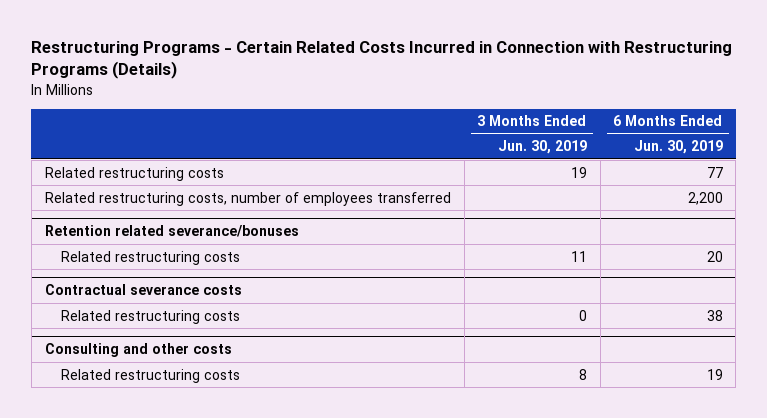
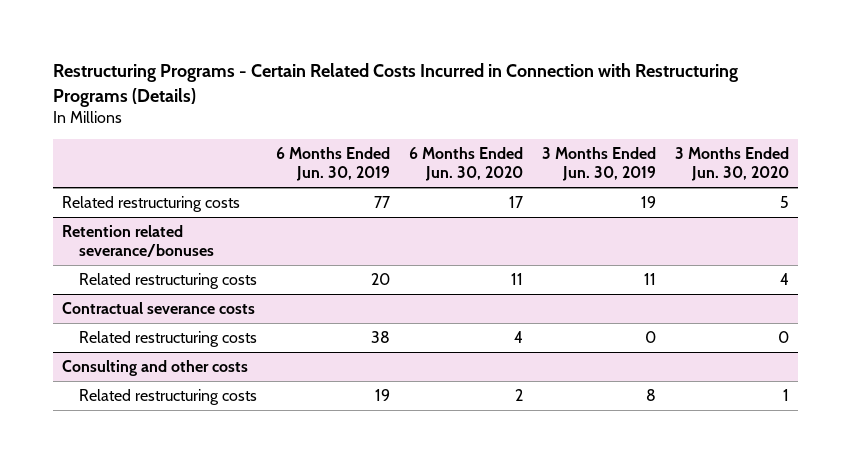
none -> [408,147,523,182] 6 Months Ended Jun. 30, 2020
none -> [674,147,789,182] 3 Months Ended Jun. 30, 2020
[44,191,451,206] Related restructuring costs, number of employees transferred -> none

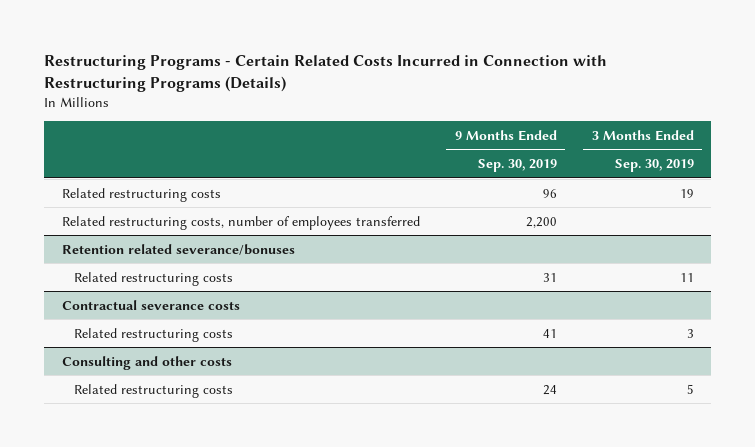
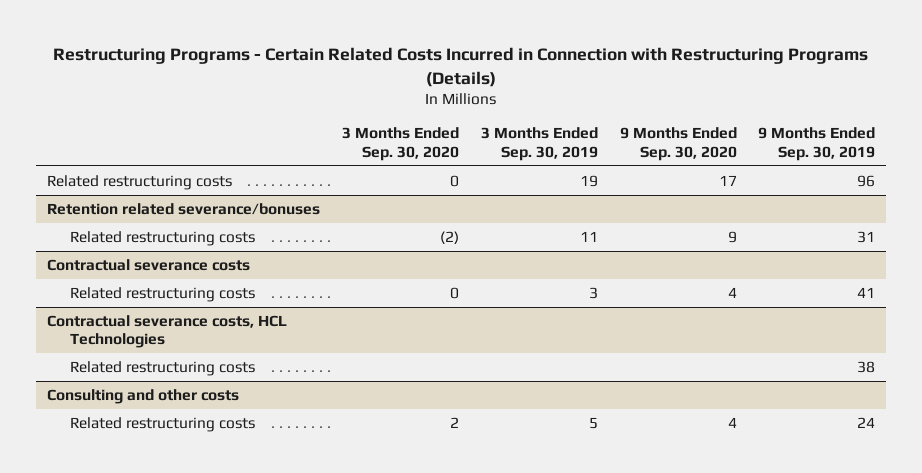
none -> [341,127,459,161] 3 Months Ended Sep. 30, 2020
none -> [619,127,737,161] 9 Months Ended Sep. 30, 2020
[61,215,420,230] Related restructuring costs, number of employees transferred -> none
none -> [46,314,287,349] Contractual severance costs, HCL Technologies
none -> [69,360,255,376] Related restructuring costs

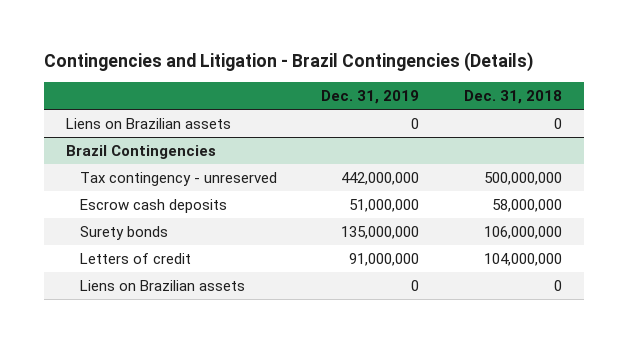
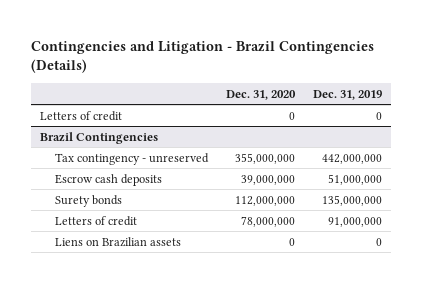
[463,90,562,105] Dec. 31, 2018 -> none
none -> [226,89,297,100] Dec. 31, 2020
[65,118,231,130] Liens on Brazilian assets -> [40,110,123,121] Letters of credit

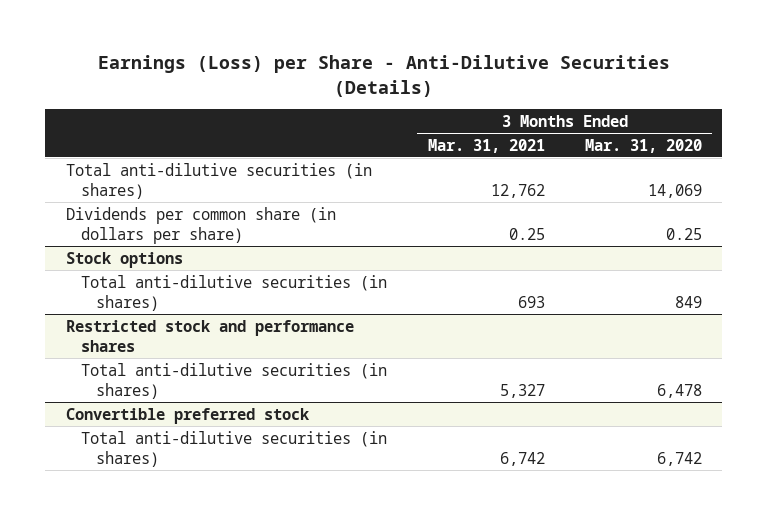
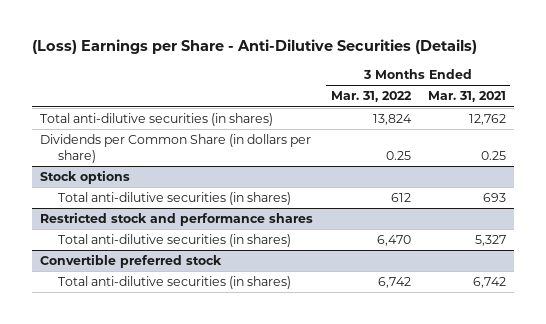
[97,55,670,97] Earnings (Loss) per Share - Anti-Dilutive Securities (Details) -> [31,39,477,55] (Loss) Earnings per Share - Anti-Dilutive Securities (Details)
[585,138,703,153] Mar. 31, 2020 -> none
none -> [330,91,412,103] Mar. 31, 2022
[65,206,336,244] Dividends per common share (in dollars per share) -> [40,134,312,163] Dividends per Common Share (in dollars per share)

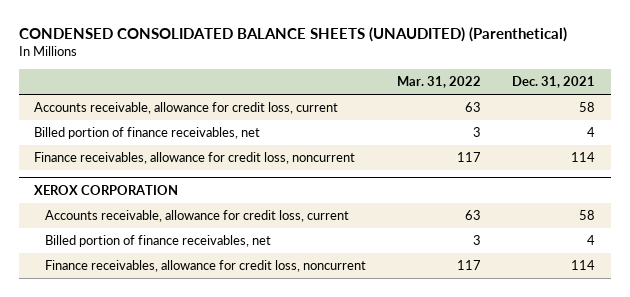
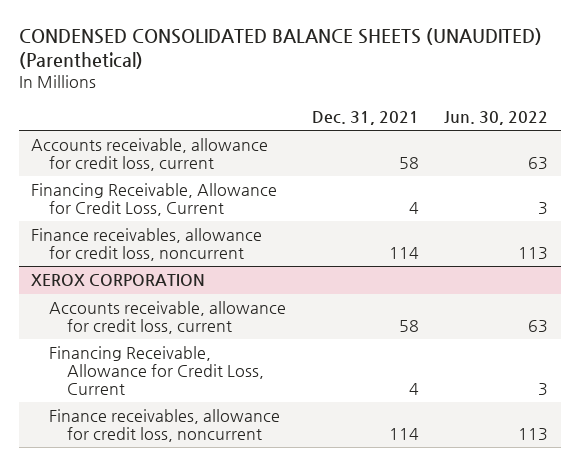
[397,76,482,89] Mar. 31, 2022 -> none
none -> [444,110,549,125] Jun. 30, 2022
[34,127,261,140] Billed portion of finance receivables, net -> [31,183,278,216] Financing Receivable, Allowance for Credit Loss, Current
[45,235,272,248] Billed portion of finance receivables, net -> [49,346,265,395] Financing Receivable, Allowance for Credit Loss, Current

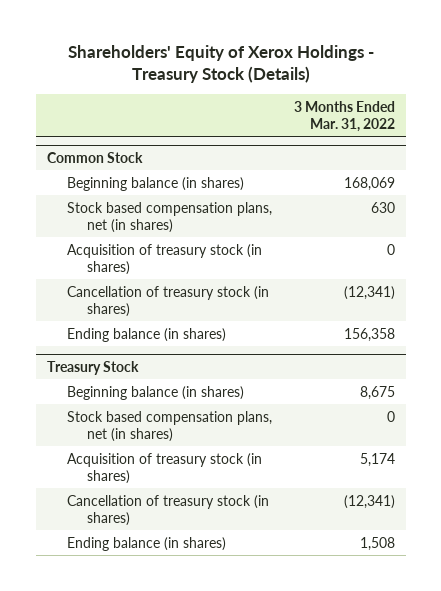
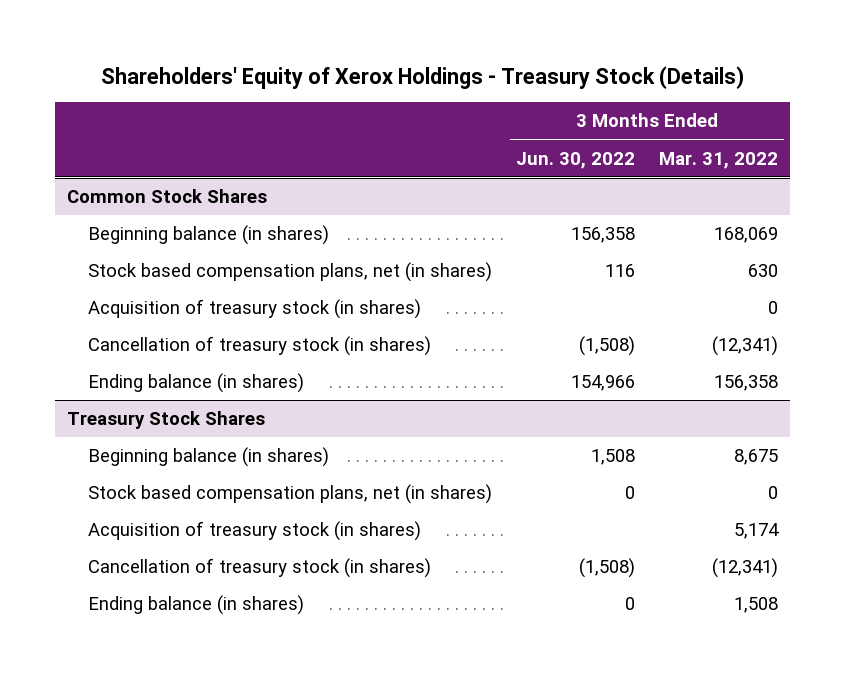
none -> [515,151,635,169] Jun. 30, 2022
[46,152,143,164] Common Stock -> [67,189,268,204] Common Stock Shares
[46,361,139,376] Treasury Stock -> [67,411,266,430] Treasury Stock Shares

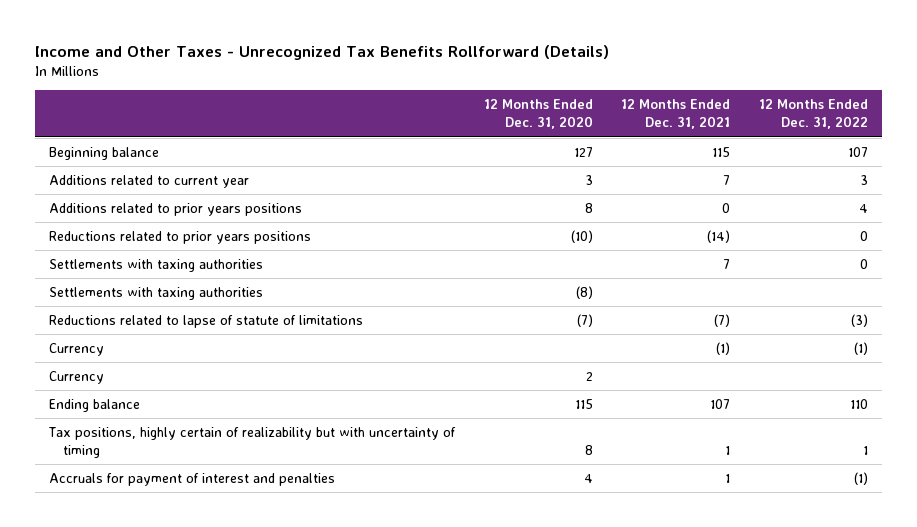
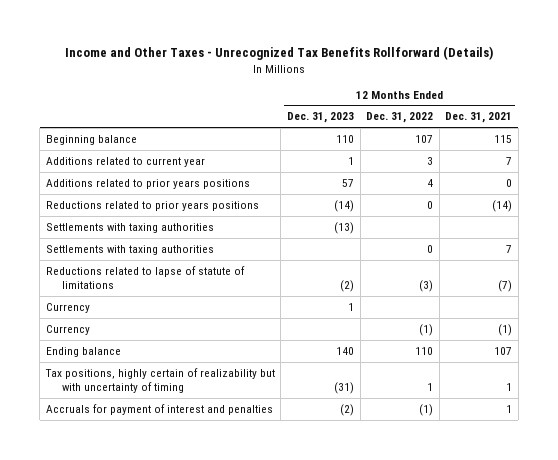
[483,99,593,130] 12 Months Ended Dec. 31, 2020 -> none
none -> [287,112,355,124] Dec. 31, 2023
[49,258,264,272] Settlements with taxing authorities -> [45,244,214,255] Settlements with taxing authorities
[49,342,105,356] Currency -> [45,324,90,335] Currency

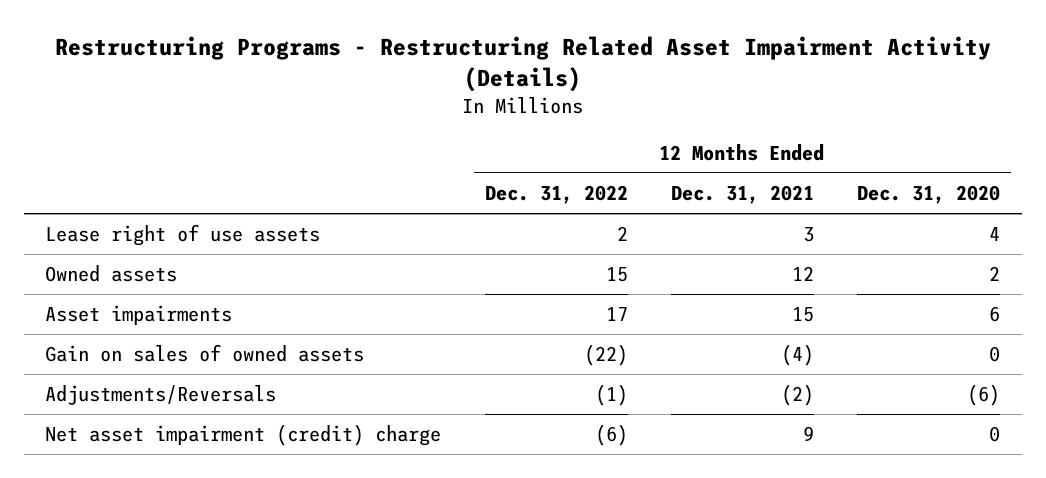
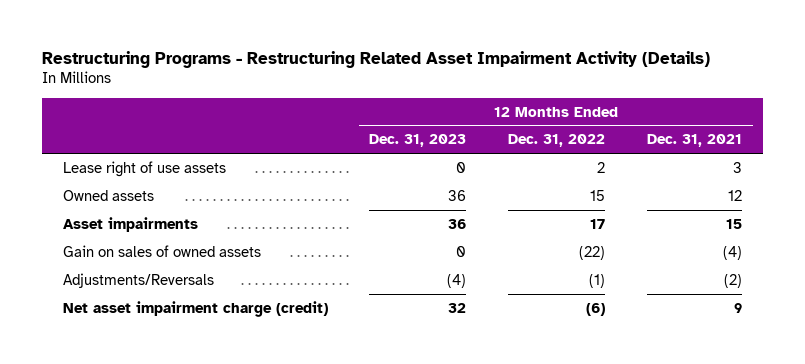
[857,184,1001,204] Dec. 31, 2020 -> none
none -> [369,134,467,148] Dec. 31, 2023
[45,424,442,447] Net asset impairment (credit) charge -> [62,300,328,317] Net asset impairment charge (credit)

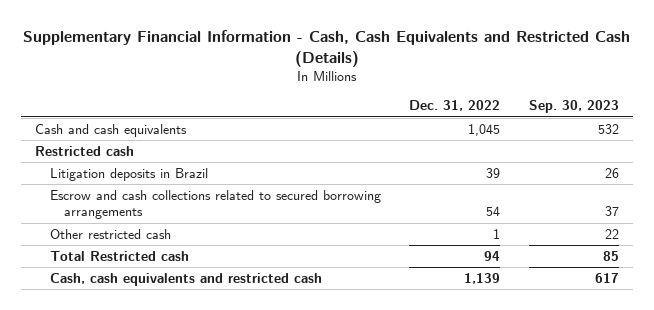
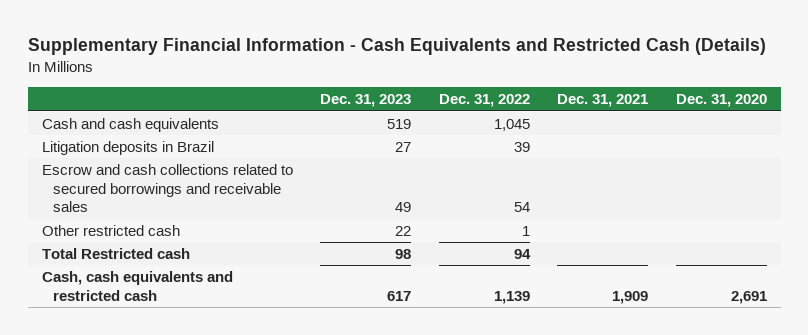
[23,29,631,67] Supplementary Financial Information - Cash, Cash Equivalents and Restricted Cash (Details) -> [27,38,766,56] Supplementary Financial Information - Cash Equivalents and Restricted Cash (Details)
[528,100,619,114] Sep. 30, 2023 -> none
none -> [320,94,412,108] Dec. 31, 2023
none -> [557,94,649,108] Dec. 31, 2021
none -> [675,94,767,108] Dec. 31, 2020
[35,145,135,156] Restricted cash -> none
[49,189,381,220] Escrow and cash collections related to secured borrowing arrangements -> [41,163,293,213] Escrow and cash collections related to secured borrowings and receivable sales

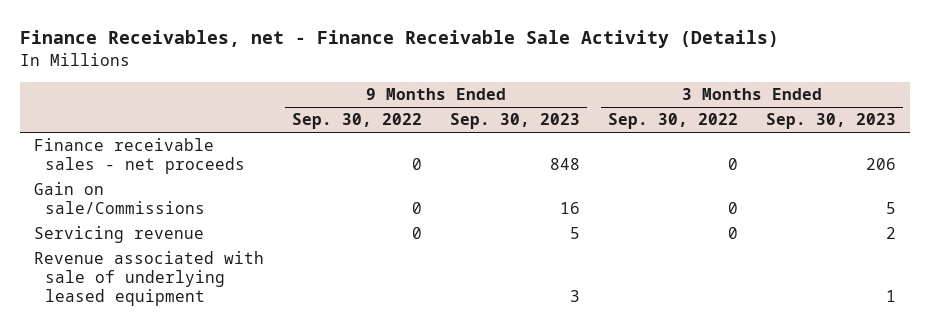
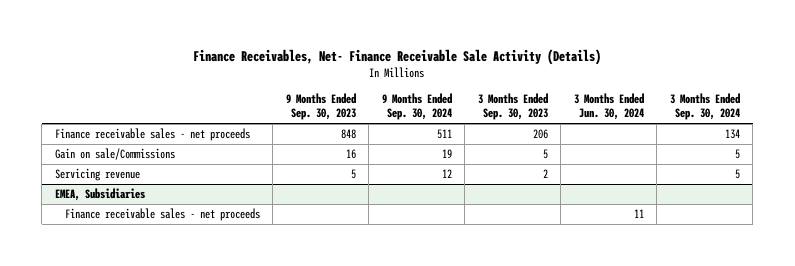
[19,30,779,49] Finance Receivables, net - Finance Receivable Sale Activity (Details) -> [193,48,602,65] Finance Receivables, Net- Finance Receivable Sale Activity (Details)
[291,113,422,130] Sep. 30, 2022 -> none
[608,113,739,130] Sep. 30, 2022 -> none
none -> [381,92,452,121] 9 Months Ended Sep. 30, 2024
none -> [573,92,644,121] 3 Months Ended Jun. 30, 2024
none -> [669,92,740,121] 3 Months Ended Sep. 30, 2024
[33,251,264,306] Revenue associated with sale of underlying leased equipment -> none
none -> [54,188,145,202] EMEA, Subsidiaries
none -> [64,208,260,222] Finance receivable sales - net proceeds

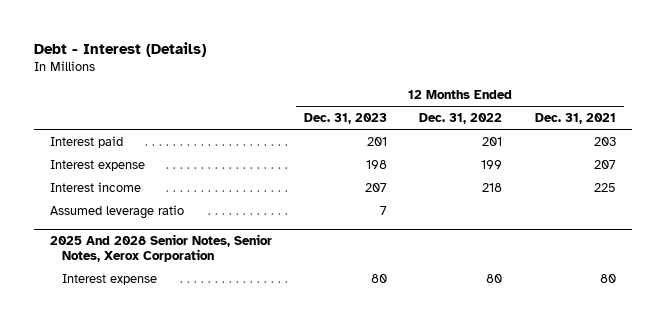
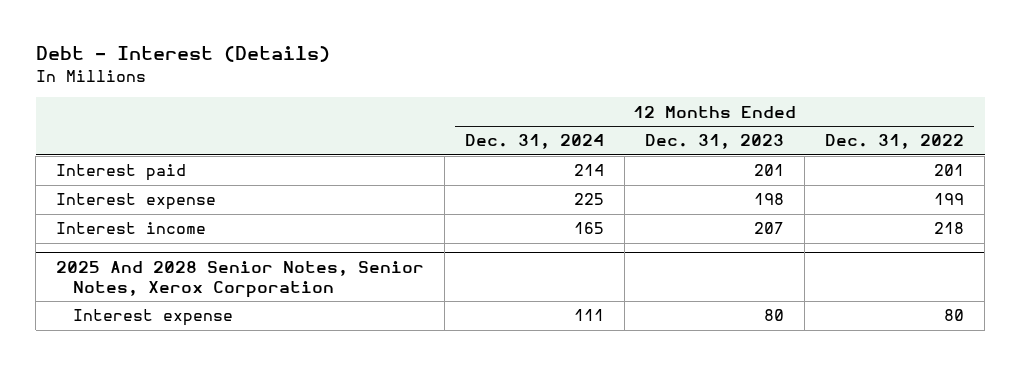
[534,113,616,125] Dec. 31, 2021 -> none
none -> [465,134,605,150] Dec. 31, 2024
[50,204,185,219] Assumed leverage ratio -> none

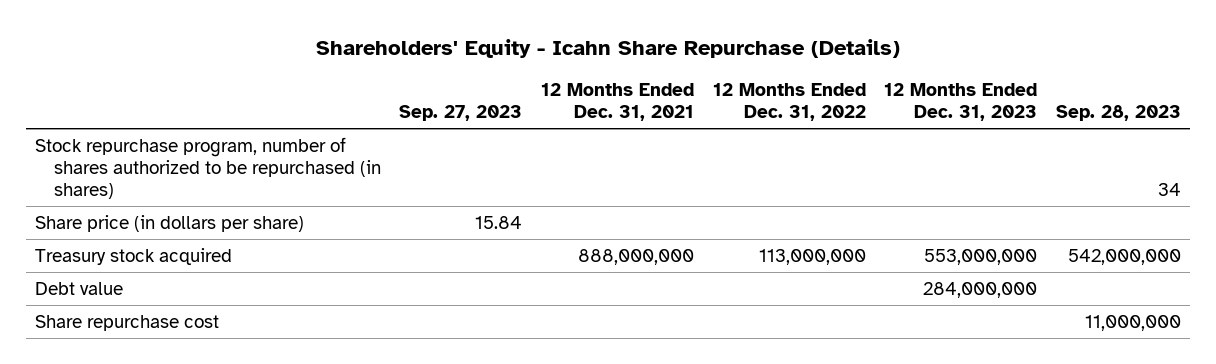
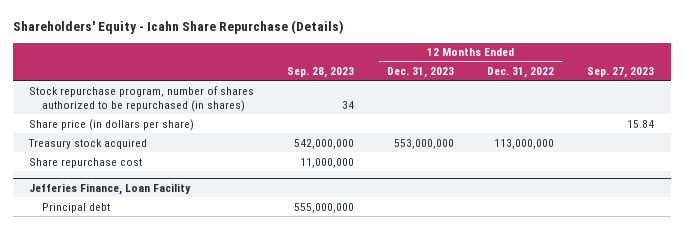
[540,83,694,122] 12 Months Ended Dec. 31, 2021 -> none
[35,281,124,295] Debt value -> none
none -> [29,182,192,195] Jefferies Finance, Loan Facility
none -> [41,202,110,213] Principal debt

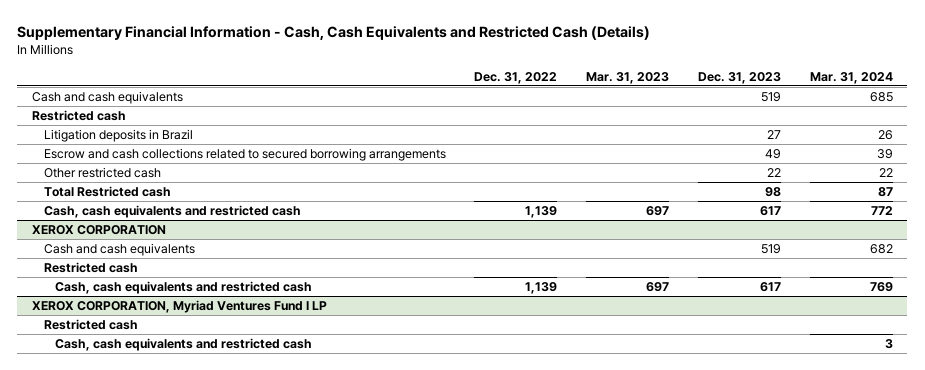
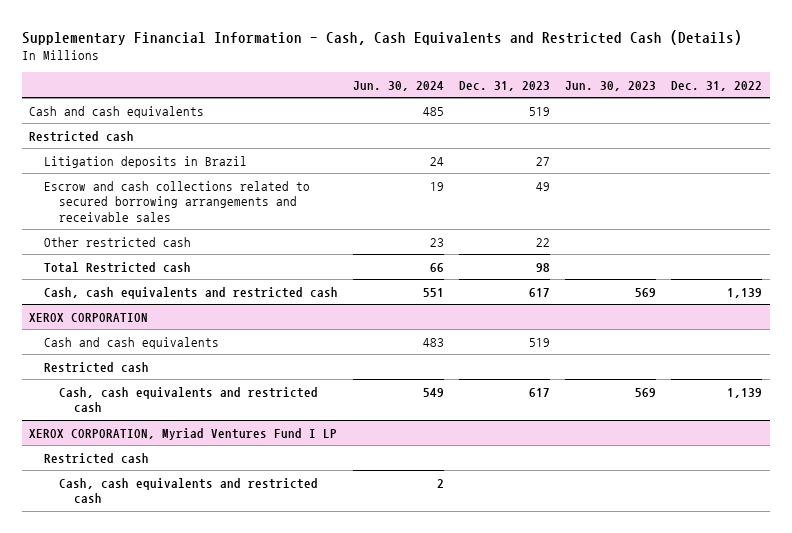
[586,71,670,84] Mar. 31, 2023 -> none
[809,71,893,84] Mar. 31, 2024 -> none
none -> [353,81,445,92] Jun. 30, 2024
none -> [565,81,657,92] Jun. 30, 2023
[43,148,446,162] Escrow and cash collections related to secured borrowing arrangements -> [44,180,311,223] Escrow and cash collections related to secured borrowing arrangements and receivable sales

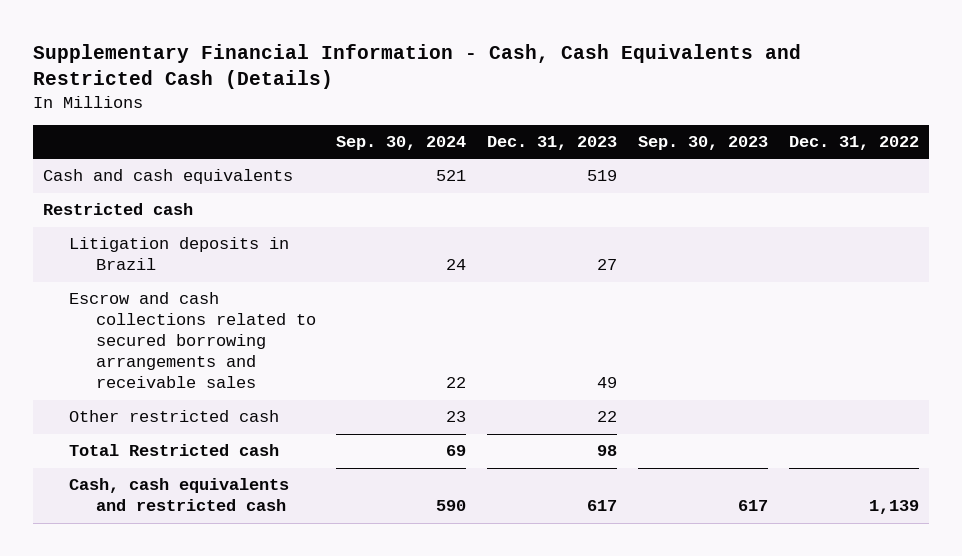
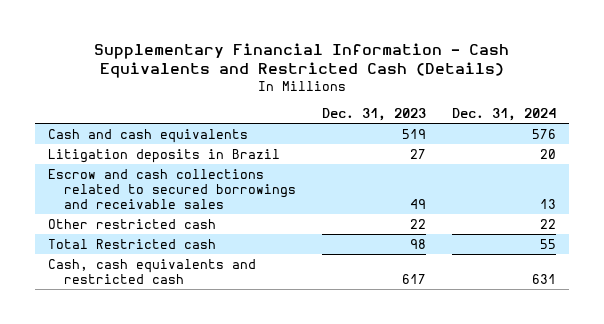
[32,43,801,90] Supplementary Financial Information - Cash, Cash Equivalents and Restricted Cash (Details) -> [93,42,509,78] Supplementary Financial Information - Cash Equivalents and Restricted Cash (Details)
[336,135,467,150] Sep. 30, 2024 -> none
[638,135,769,150] Sep. 30, 2023 -> none
[789,135,920,150] Dec. 31, 2022 -> none
none -> [451,108,556,122] Dec. 31, 2024
[43,203,194,216] Restricted cash -> none
[69,292,316,389] Escrow and cash collections related to secured borrowing arrangements and receivable sales -> [48,168,296,209] Escrow and cash collections related to secured borrowings and receivable sales

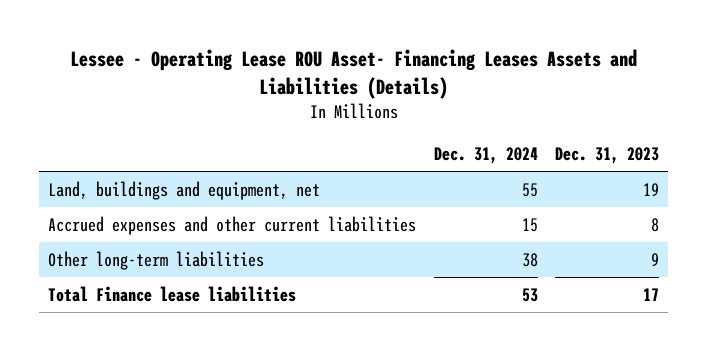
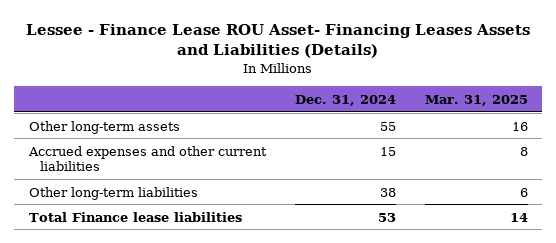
[69,49,637,100] Lessee - Operating Lease ROU Asset- Financing Leases Assets and Liabilities (Details) -> [26,23,531,59] Lessee - Finance Lease ROU Asset- Financing Leases Assets and Liabilities (Details)
[555,147,660,165] Dec. 31, 2023 -> none
none -> [424,94,528,106] Mar. 31, 2025
[47,180,320,200] Land, buildings and equipment, net -> [28,120,180,134] Other long-term assets

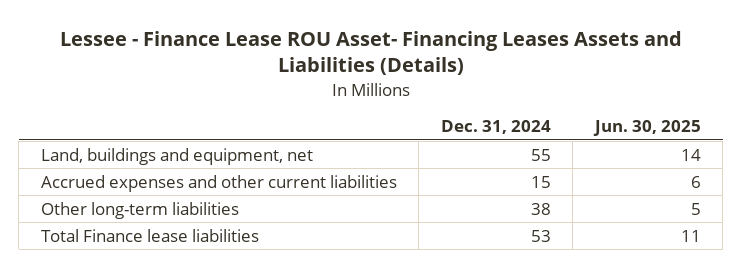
[424,94,528,106] Mar. 31, 2025 -> none
none -> [592,120,701,137] Jun. 30, 2025
[28,120,180,134] Other long-term assets -> [40,147,313,165] Land, buildings and equipment, net

